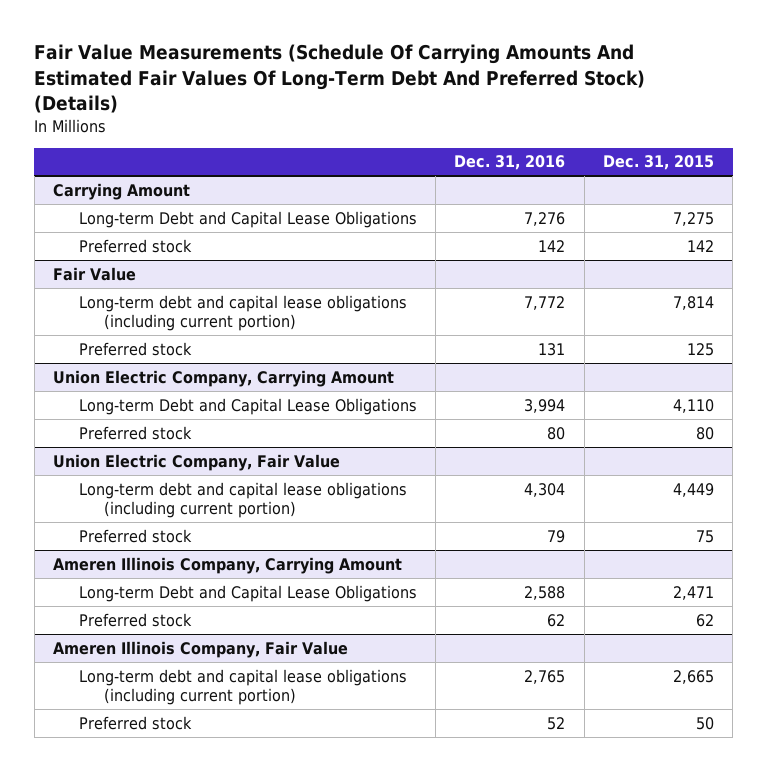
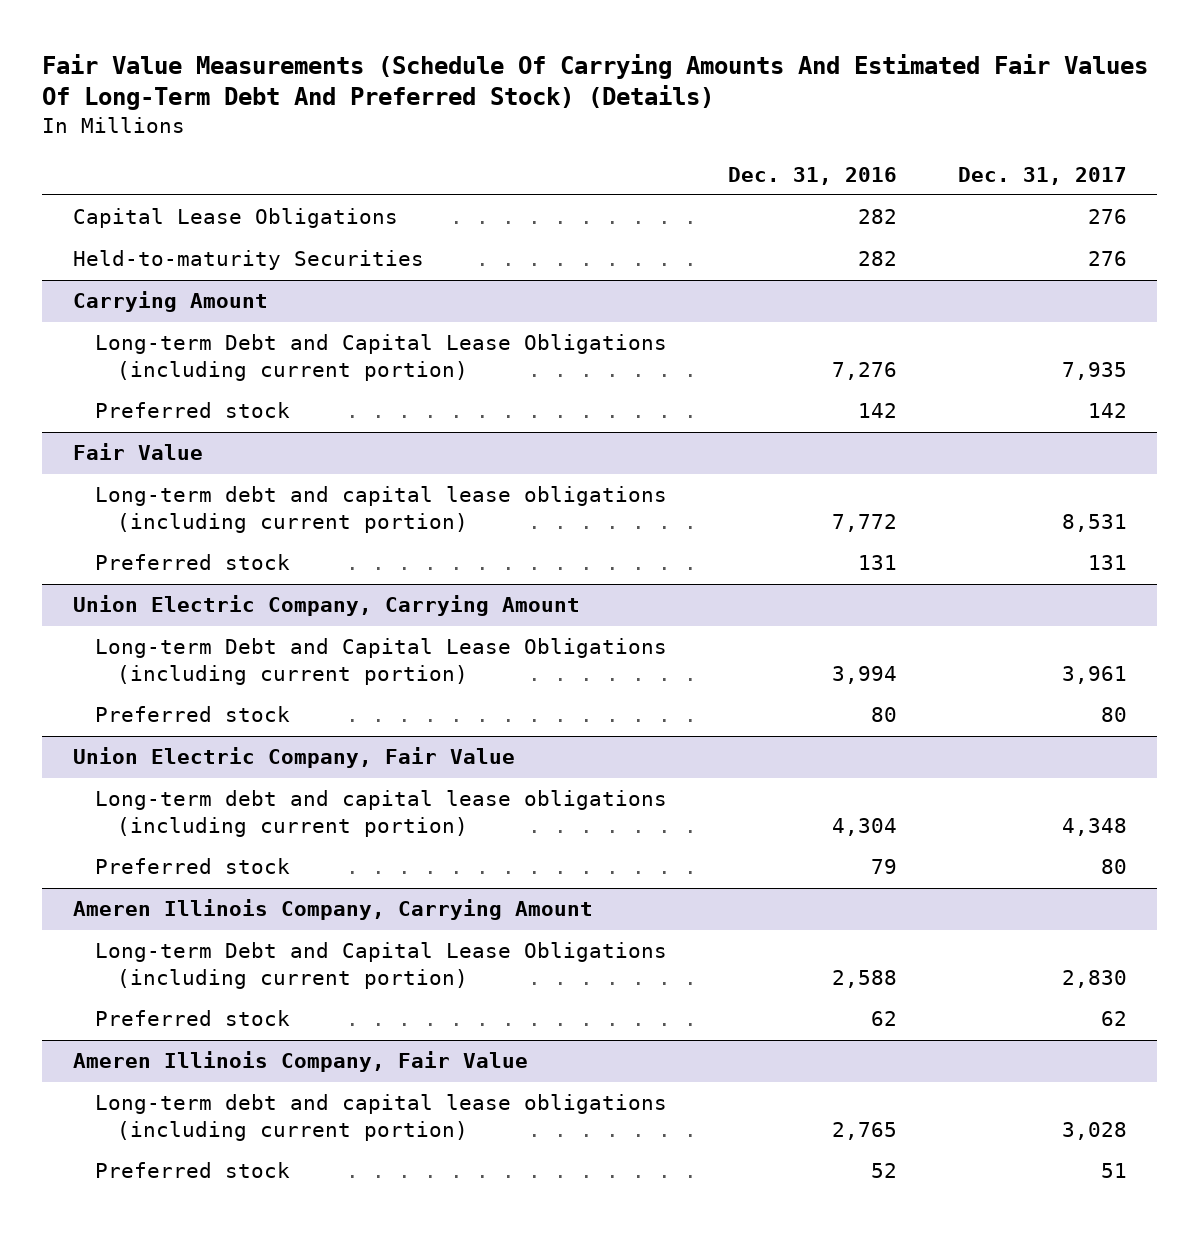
[602,155,714,171] Dec. 31, 2015 -> none
none -> [957,166,1127,185] Dec. 31, 2017
none -> [72,208,398,229] Capital Lease Obligations
none -> [72,250,424,271] Held-to-maturity Securities
[78,210,417,228] Long-term Debt and Capital Lease Obligations -> [94,334,667,381] Long-term Debt and Capital Lease Obligations (including current portion)
[78,397,417,415] Long-term Debt and Capital Lease Obligations -> [94,638,667,685] Long-term Debt and Capital Lease Obligations (including current portion)
[78,584,417,602] Long-term Debt and Capital Lease Obligations -> [94,942,667,989] Long-term Debt and Capital Lease Obligations (including current portion)

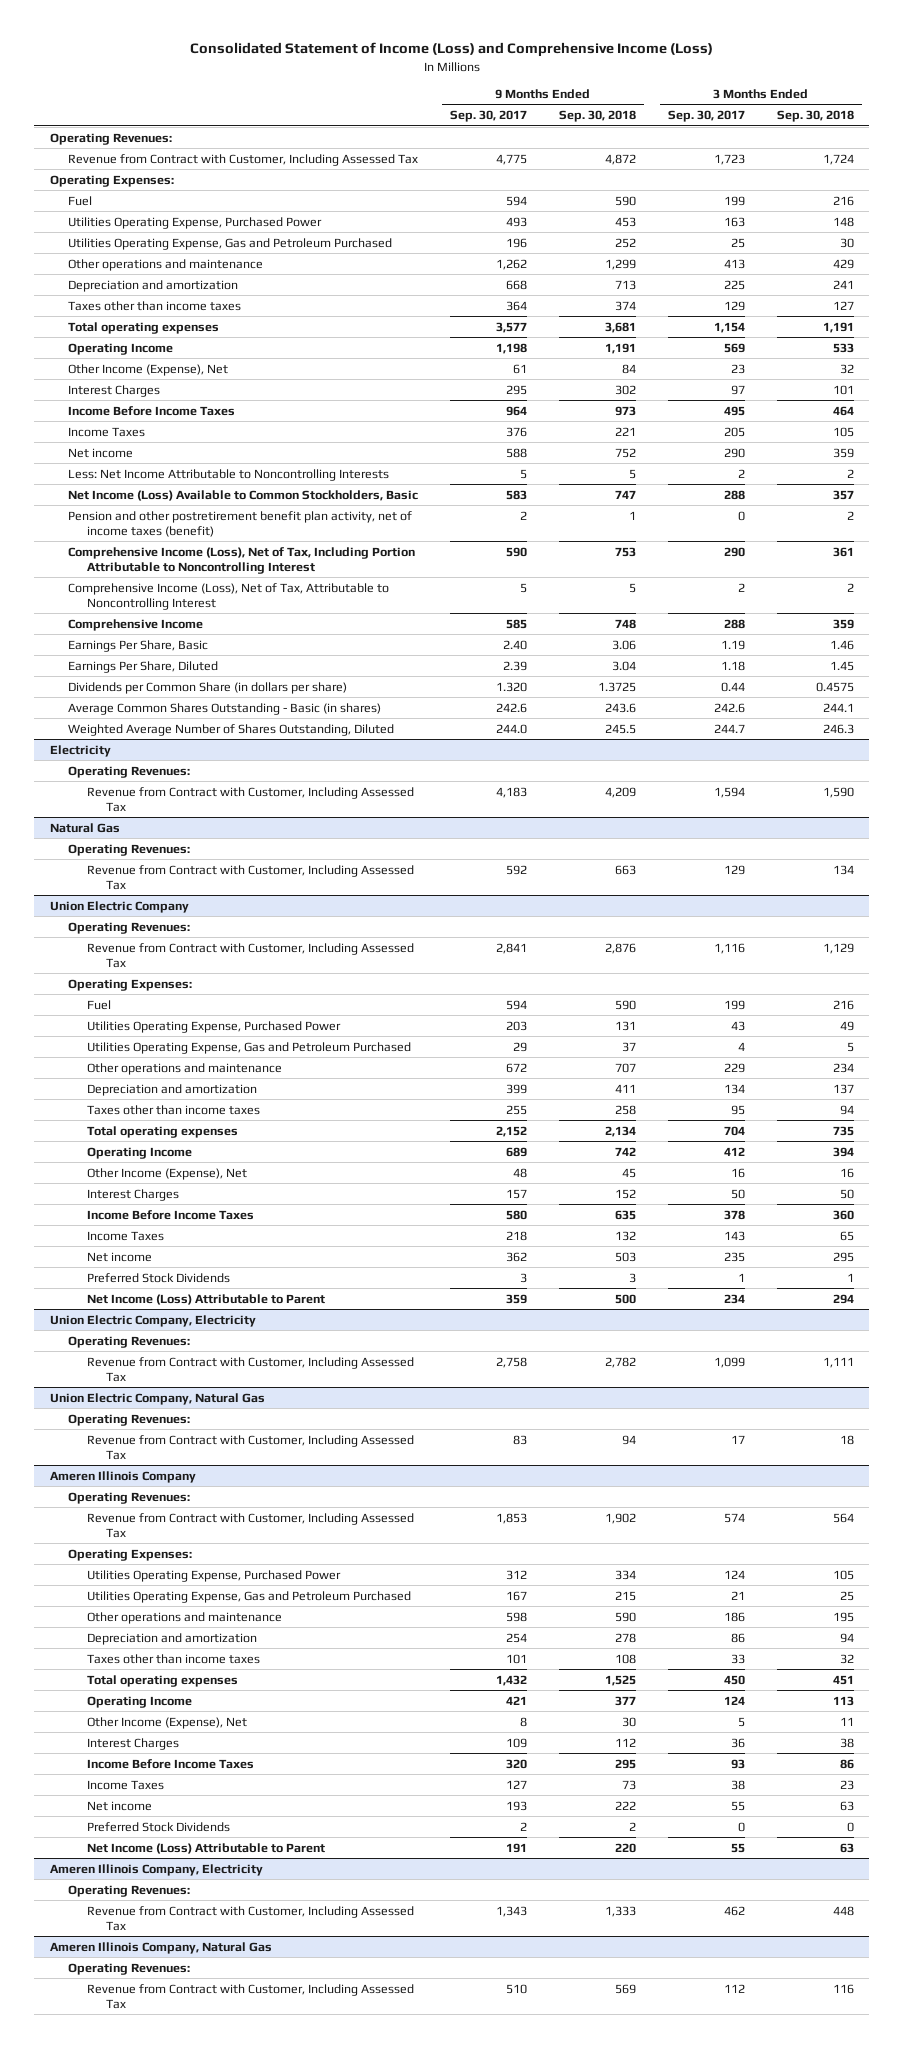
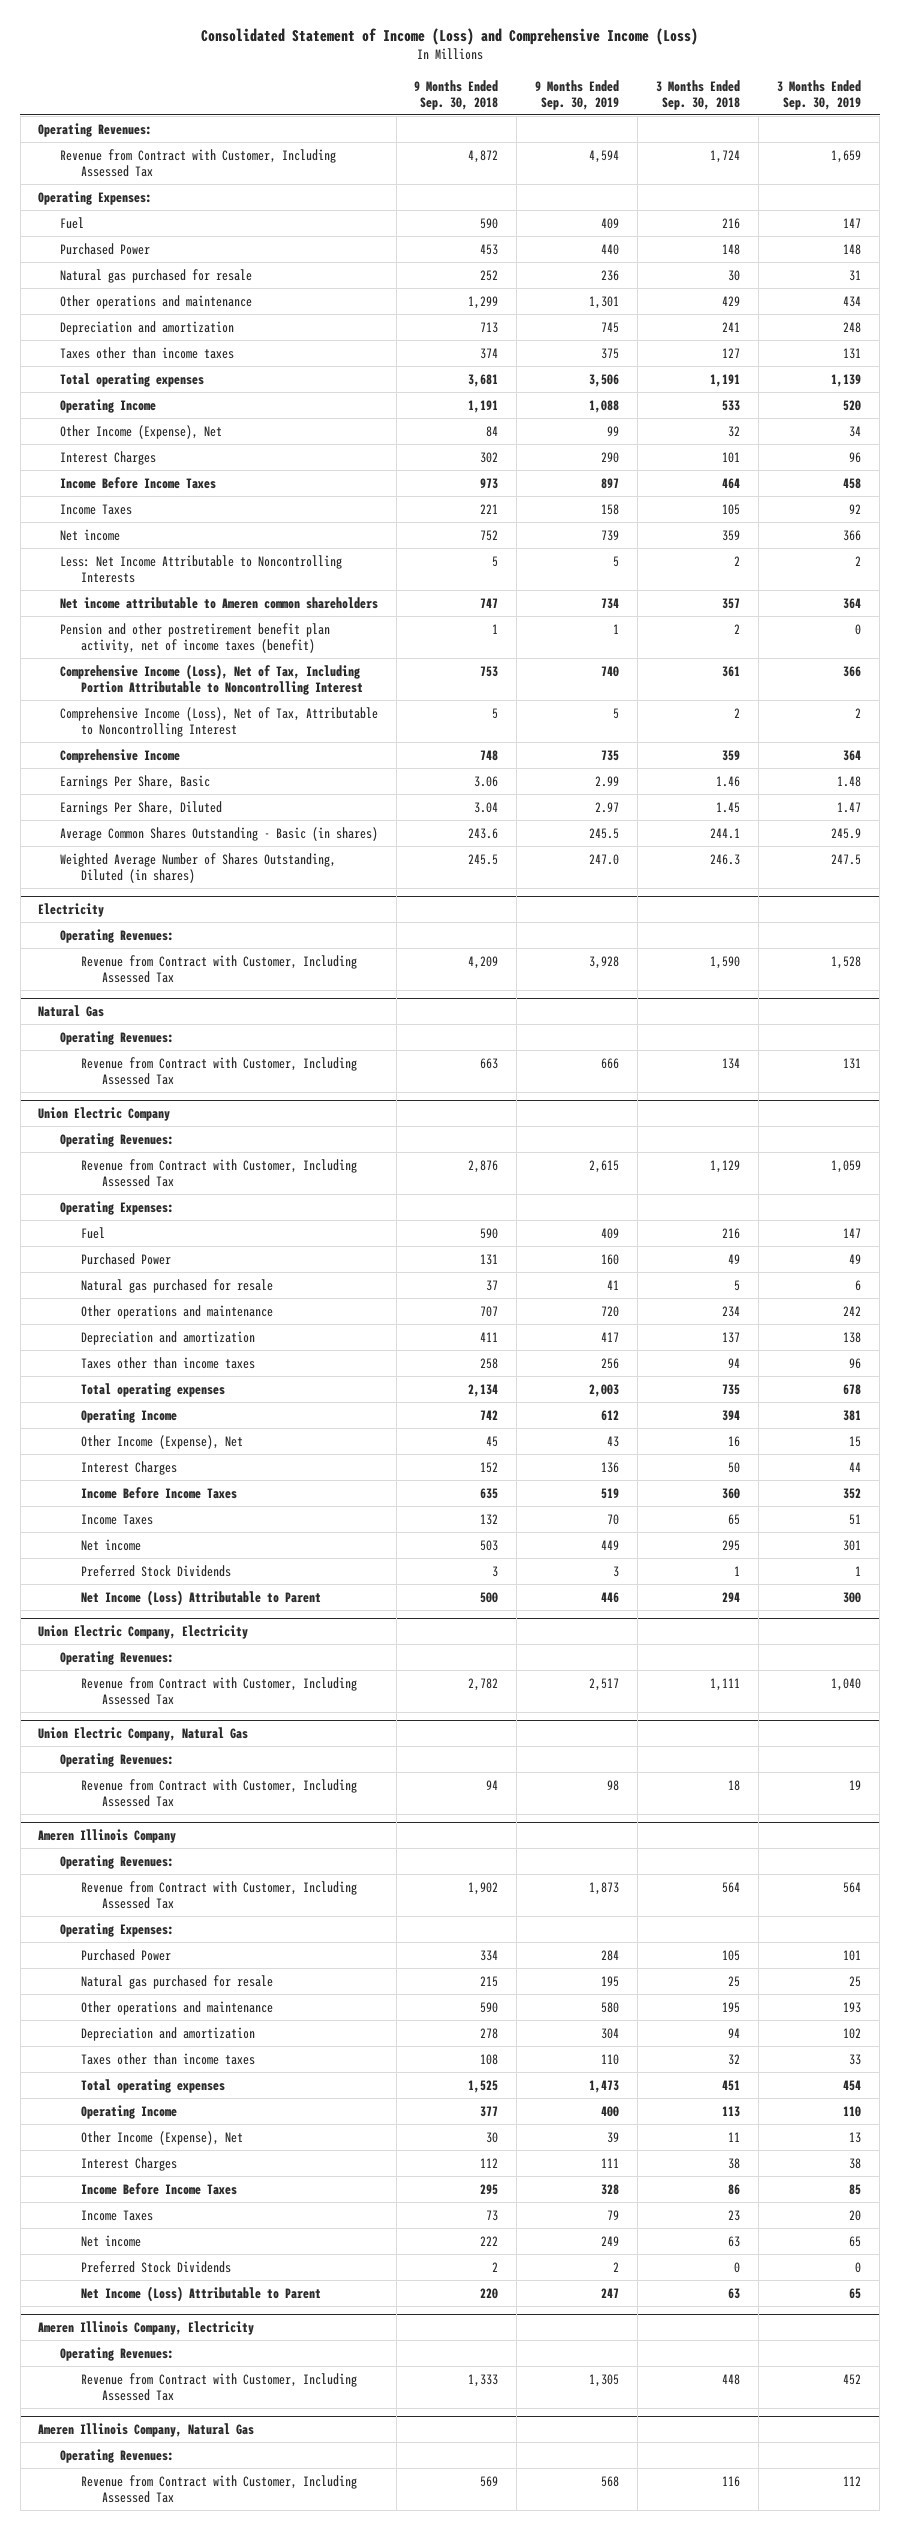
[450,110,528,123] Sep. 30, 2017 -> none
[667,110,745,123] Sep. 30, 2017 -> none
none -> [535,79,620,110] 9 Months Ended Sep. 30, 2019
none -> [777,79,862,110] 3 Months Ended Sep. 30, 2019
[68,216,323,229] Utilities Operating Expense, Purchased Power -> [59,242,150,255] Purchased Power
[68,237,393,250] Utilities Operating Expense, Gas and Petroleum Purchased -> [59,268,252,283] Natural gas purchased for resale
[68,489,419,501] Net Income (Loss) Available to Common Stockholders, Basic -> [59,596,378,609] Net income attributable to Ameren common shareholders
[68,681,348,694] Dividends per Common Share (in dollars per share) -> none
[68,723,395,736] Weighted Average Number of Shares Outstanding, Diluted -> [59,852,336,883] Weighted Average Number of Shares Outstanding, Diluted (in shares)
[86,1020,341,1033] Utilities Operating Expense, Purchased Power -> [80,1252,171,1265] Purchased Power
[86,1041,411,1054] Utilities Operating Expense, Gas and Petroleum Purchased -> [80,1278,273,1293] Natural gas purchased for resale
[86,1569,341,1582] Utilities Operating Expense, Purchased Power -> [80,1948,171,1961] Purchased Power
[86,1590,411,1603] Utilities Operating Expense, Gas and Petroleum Purchased -> [80,1974,273,1989] Natural gas purchased for resale

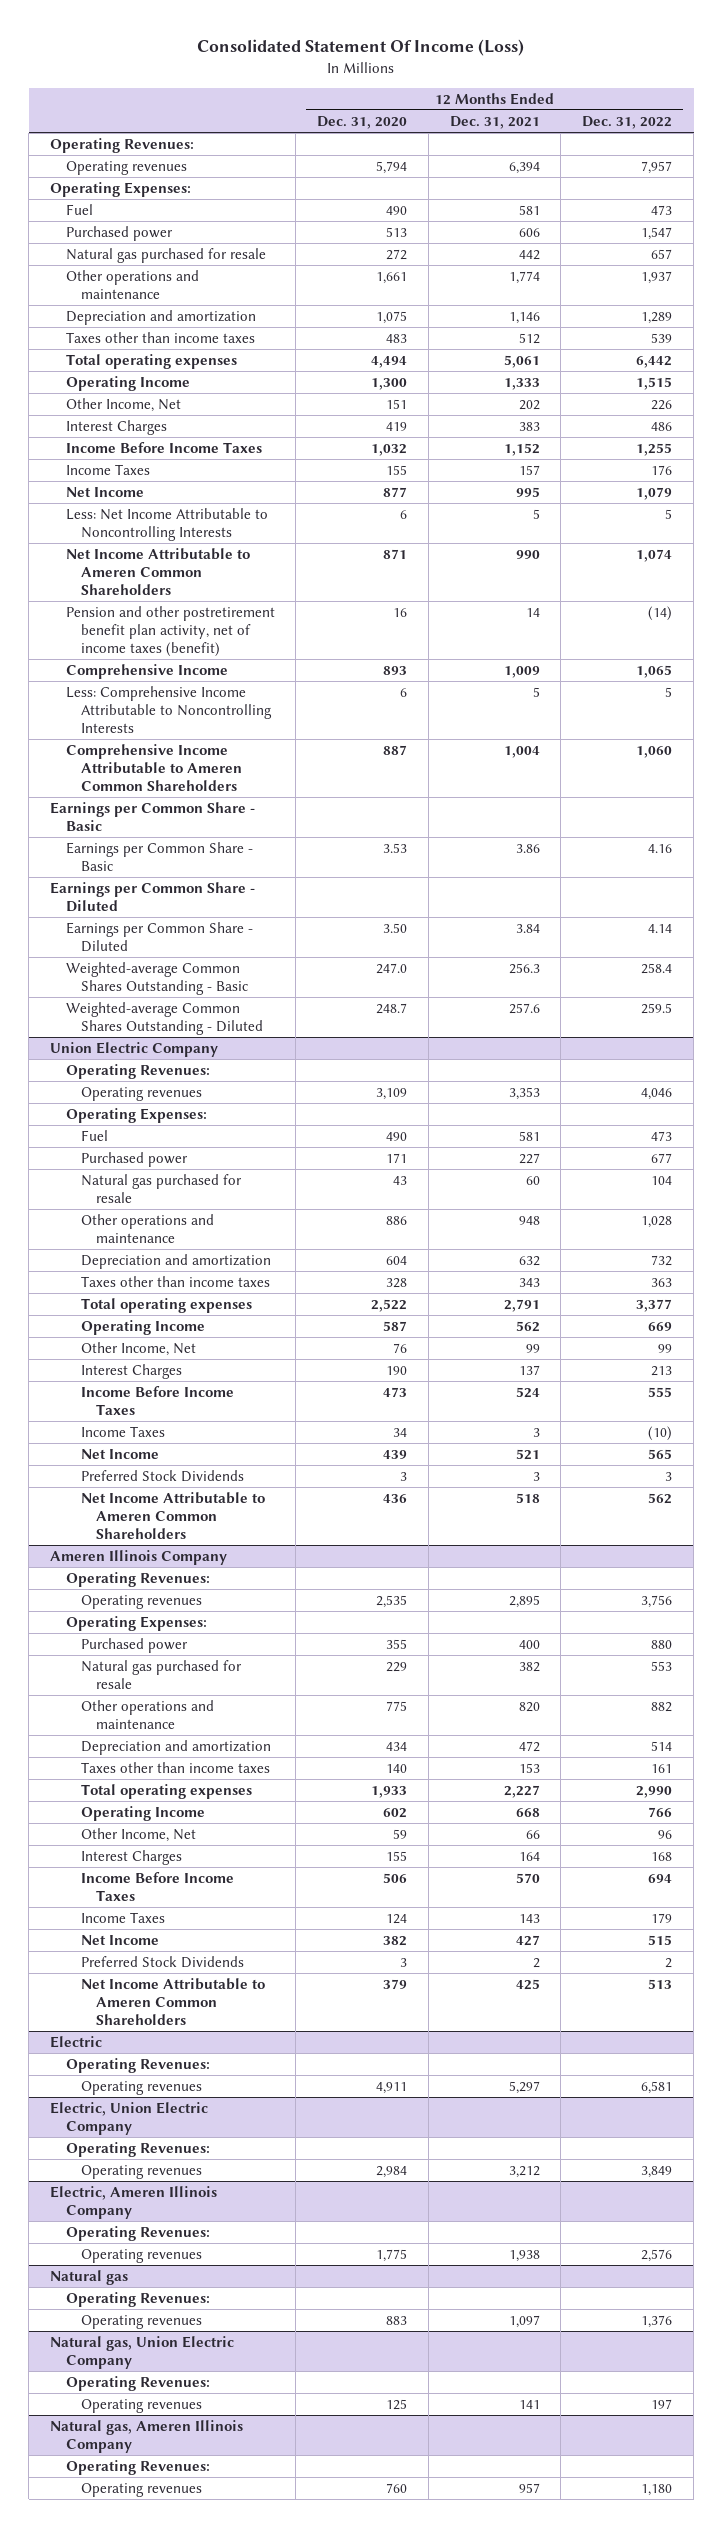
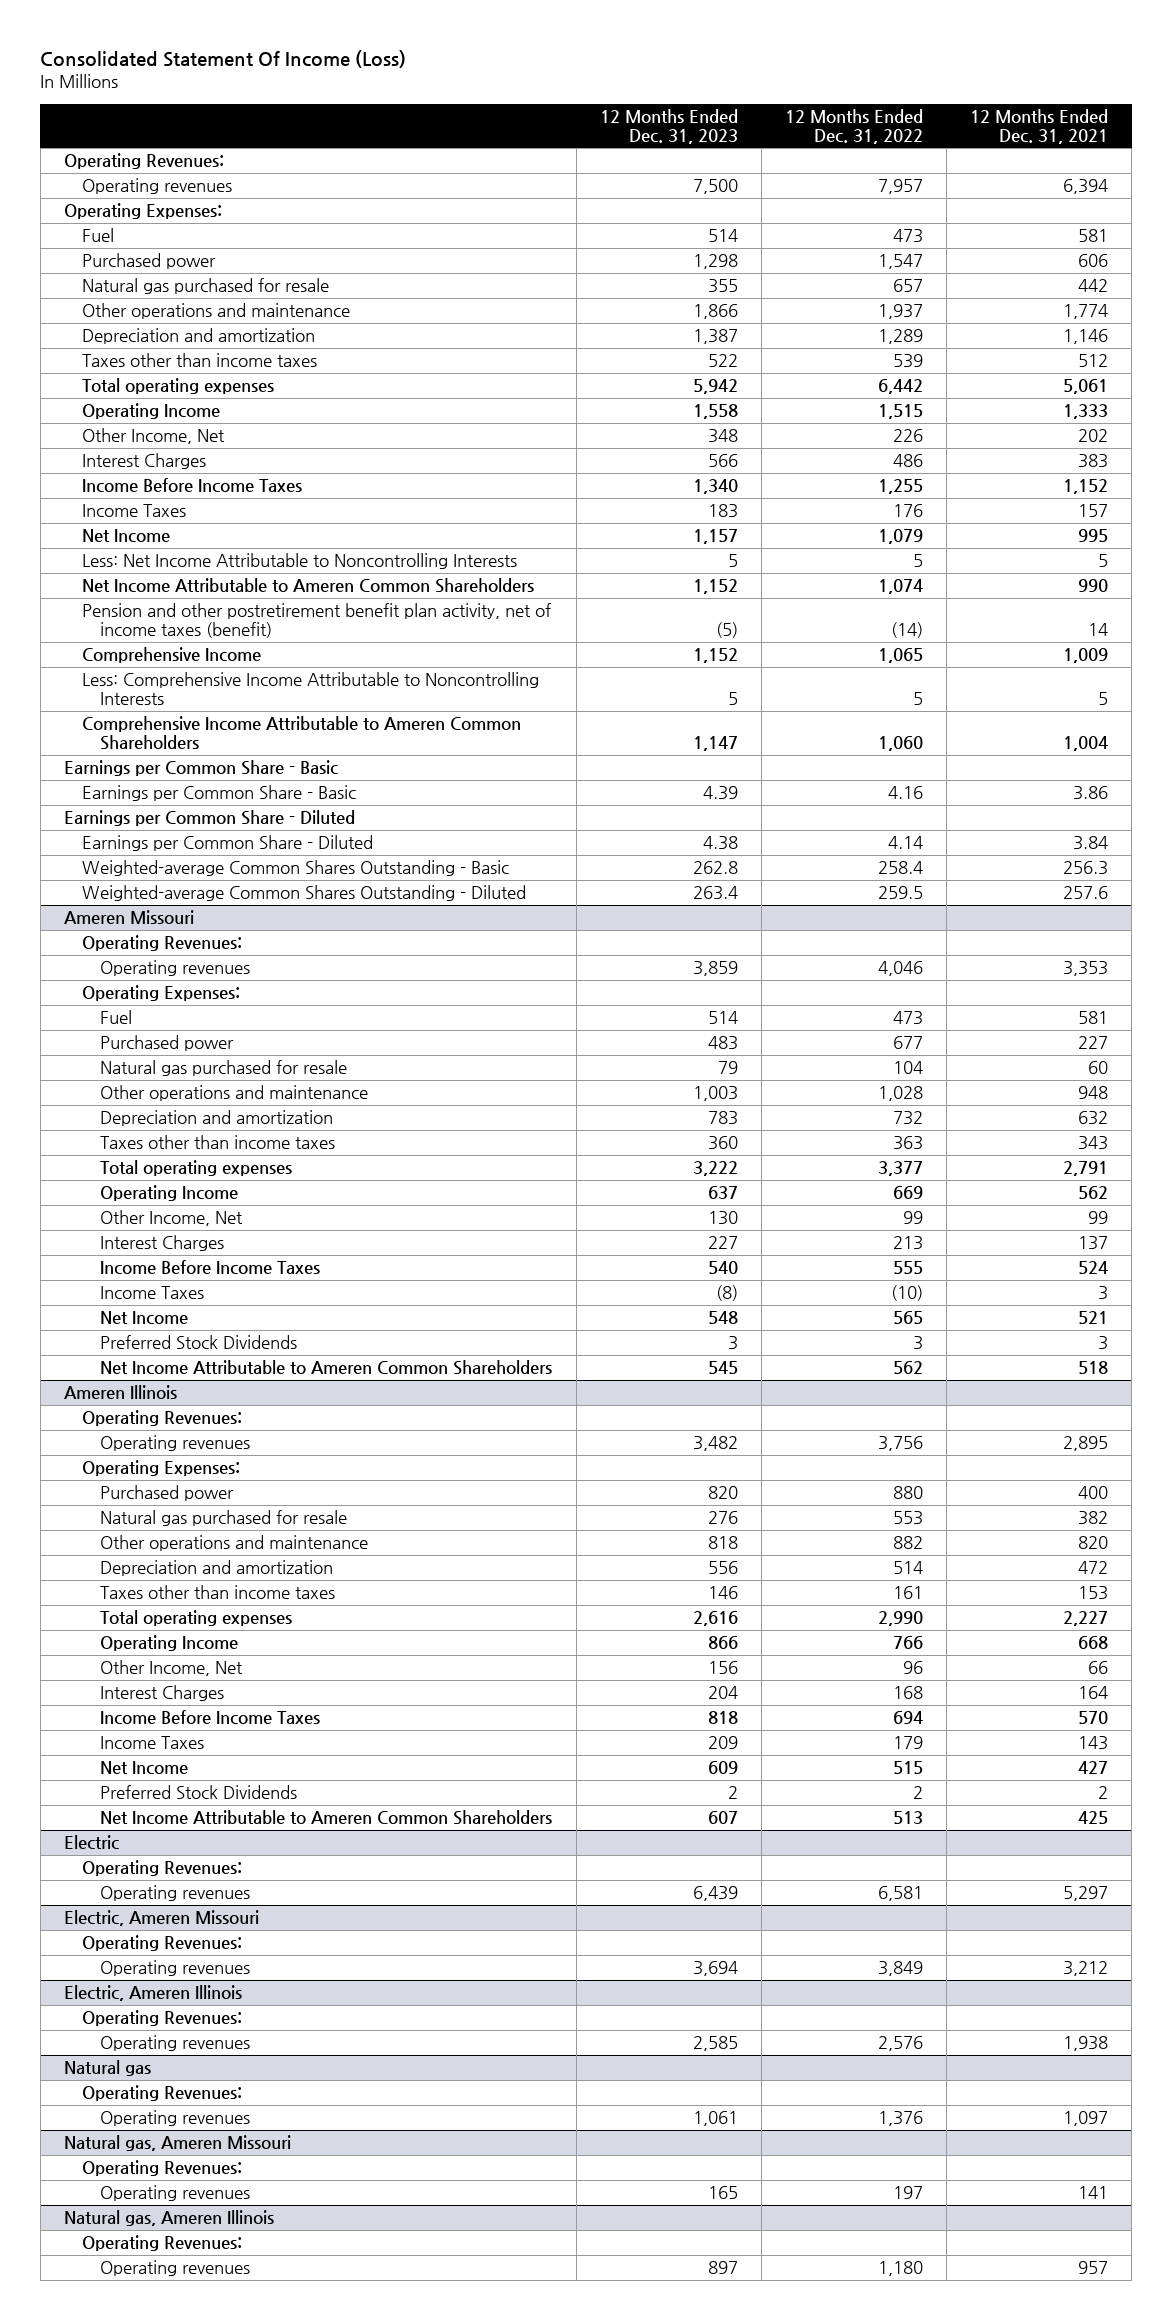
[317,115,408,129] Dec. 31, 2020 -> none
none -> [599,108,738,144] 12 Months Ended Dec. 31, 2023
[50,1042,219,1058] Union Electric Company -> [63,910,194,925] Ameren Missouri
[50,1550,228,1566] Ameren Illinois Company -> [63,1385,177,1400] Ameren Illinois
[50,2102,209,2135] Electric, Union Electric Company -> none
none -> [63,1910,259,1927] Electric, Ameren Missouri
[50,2186,218,2219] Electric, Ameren Illinois Company -> [63,1985,242,2002] Electric, Ameren Illinois
[50,2336,235,2369] Natural gas, Union Electric Company -> none
none -> [63,2135,291,2152] Natural gas, Ameren Missouri
[50,2420,244,2453] Natural gas, Ameren Illinois Company -> [63,2210,274,2227] Natural gas, Ameren Illinois

